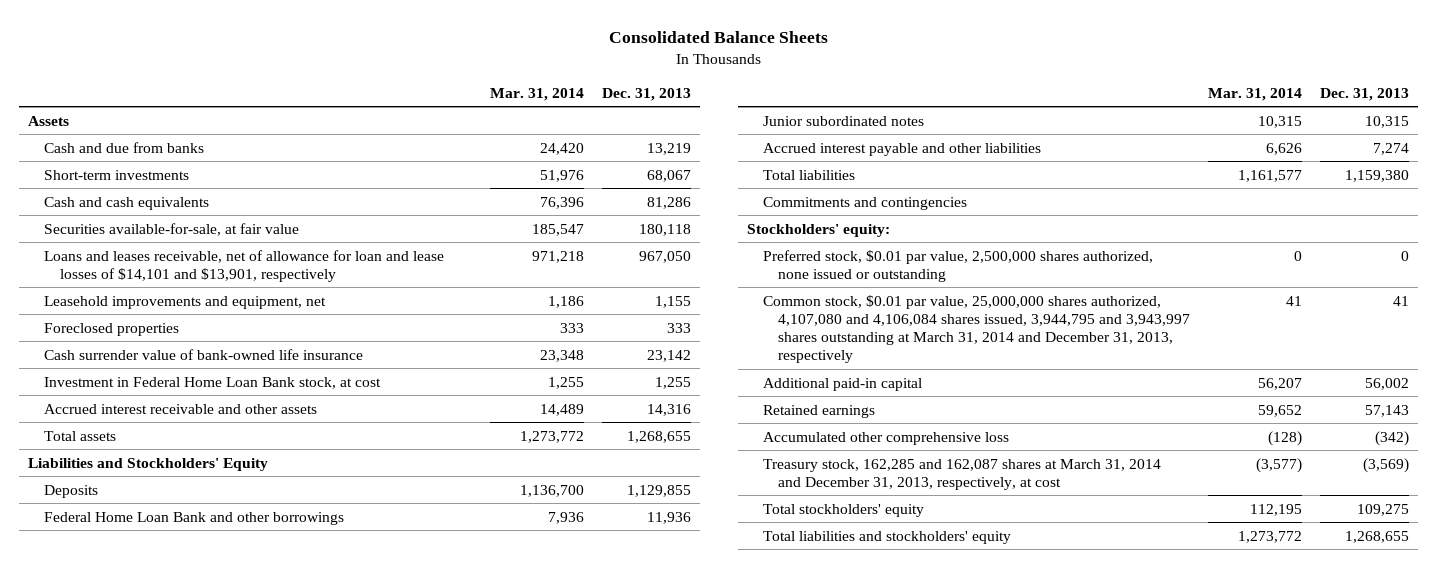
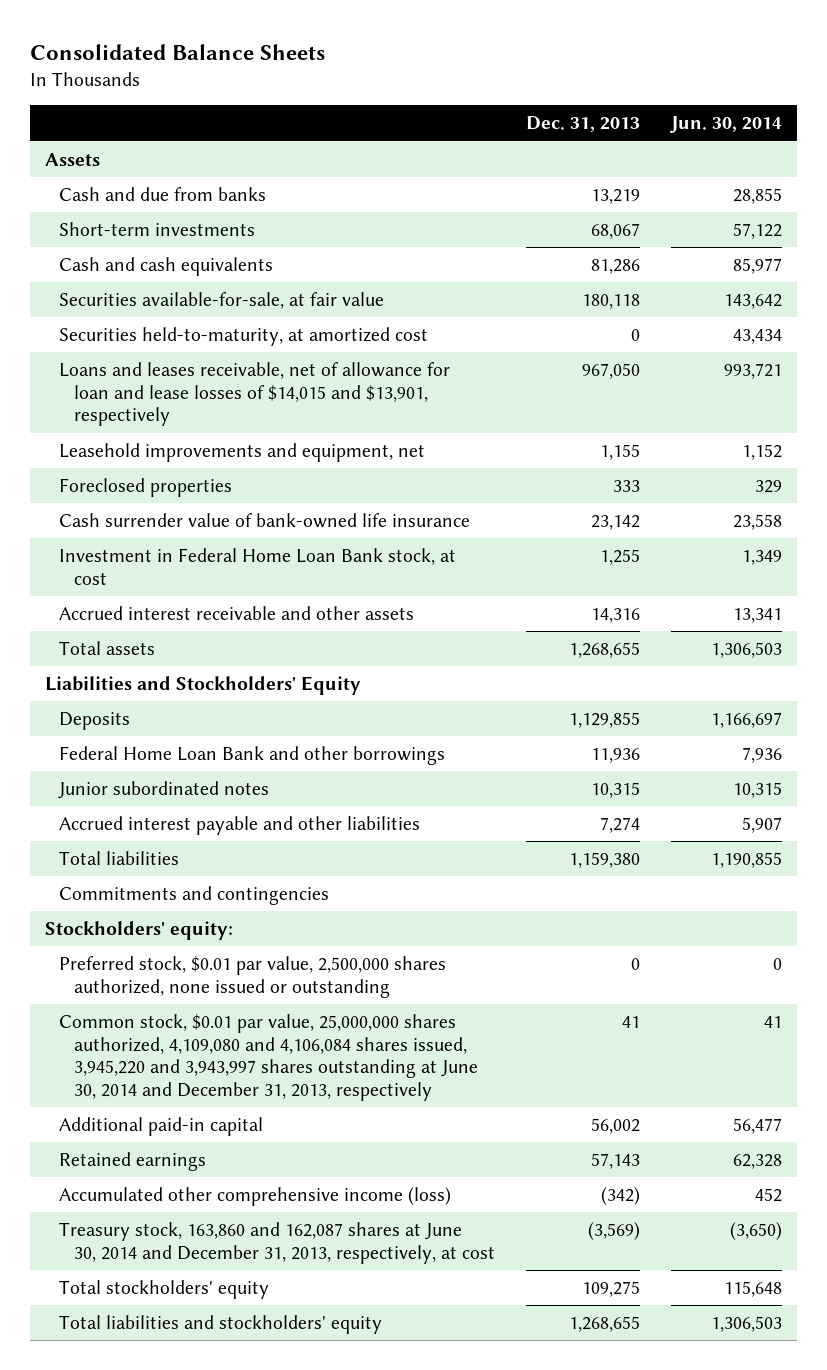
[489,87,584,101] Mar. 31, 2014 -> none
none -> [669,116,782,134] Jun. 30, 2014
none -> [59,327,429,347] Securities held-to-maturity, at amortized cost
[43,249,444,282] Loans and leases receivable, net of allowance for loan and lease losses of $14,101 and $13,901, respectively -> [59,362,451,427] Loans and leases receivable, net of allowance for loan and lease losses of $14,015 and $13,901, respectively
[762,294,1191,363] Common stock, $0.01 par value, 25,000,000 shares authorized, 4,107,080 and 4,106,084 shares issued, 3,944,795 and 3,943,997 shares outstanding at March 31, 2014 and December 31, 2013, respectively -> [59,1014,478,1101] Common stock, $0.01 par value, 25,000,000 shares authorized, 4,109,080 and 4,106,084 shares issued, 3,945,220 and 3,943,997 shares outstanding at June 30, 2014 and December 31, 2013, respectively
[762,431,1009,445] Accumulated other comprehensive loss -> [59,1187,452,1207] Accumulated other comprehensive income (loss)
[762,458,1161,490] Treasury stock, 162,285 and 162,087 shares at March 31, 2014 and December 31, 2013, respectively, at cost -> [59,1222,495,1264] Treasury stock, 163,860 and 162,087 shares at June 30, 2014 and December 31, 2013, respectively, at cost

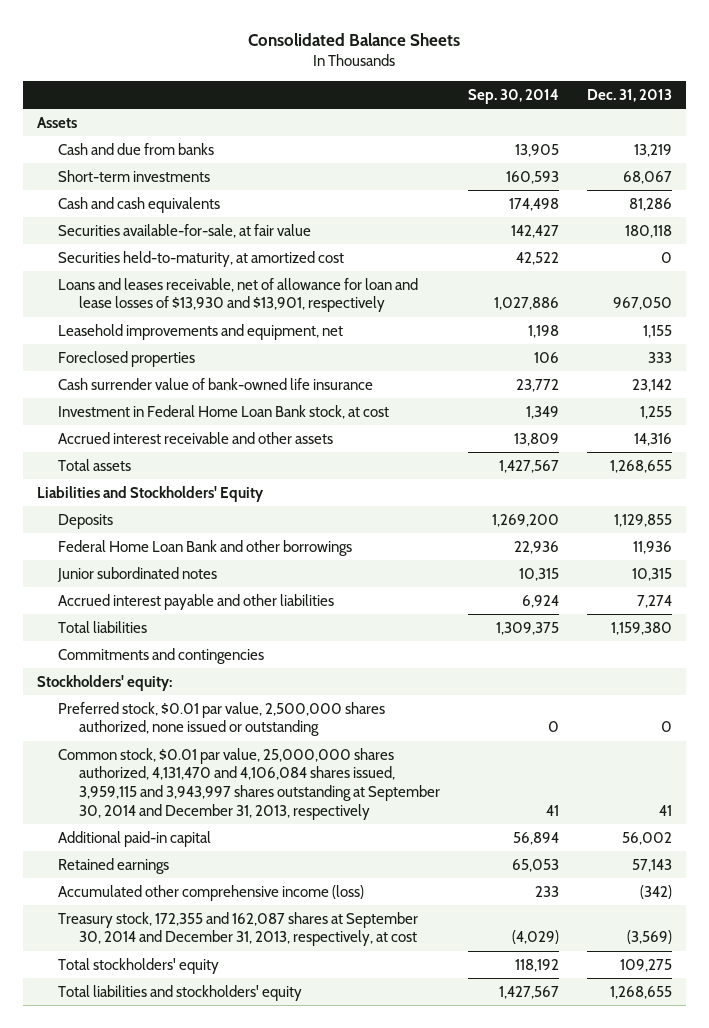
[669,116,782,134] Jun. 30, 2014 -> none
none -> [467,88,559,104] Sep. 30, 2014
[59,362,451,427] Loans and leases receivable, net of allowance for loan and lease losses of $14,015 and $13,901, respectively -> [57,277,418,313] Loans and leases receivable, net of allowance for loan and lease losses of $13,930 and $13,901, respectively
[59,1014,478,1101] Common stock, $0.01 par value, 25,000,000 shares authorized, 4,109,080 and 4,106,084 shares issued, 3,945,220 and 3,943,997 shares outstanding at June 30, 2014 and December 31, 2013, respectively -> [57,747,440,820] Common stock, $0.01 par value, 25,000,000 shares authorized, 4,131,470 and 4,106,084 shares issued, 3,959,115 and 3,943,997 shares outstanding at September 30, 2014 and December 31, 2013, respectively
[59,1222,495,1264] Treasury stock, 163,860 and 162,087 shares at June 30, 2014 and December 31, 2013, respectively, at cost -> [57,911,418,947] Treasury stock, 172,355 and 162,087 shares at September 30, 2014 and December 31, 2013, respectively, at cost

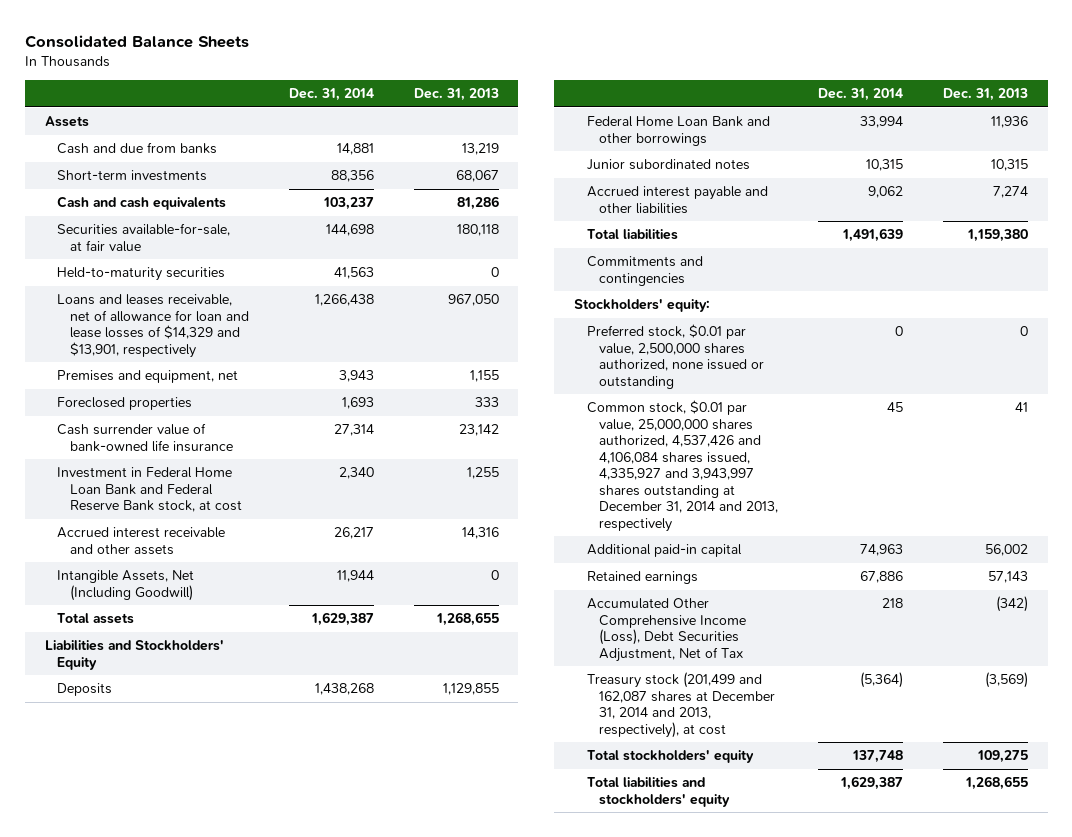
[467,88,559,104] Sep. 30, 2014 -> none
none -> [288,88,374,102] Dec. 31, 2014
[57,250,344,267] Securities held-to-maturity, at amortized cost -> [57,267,226,282] Held-to-maturity securities
[57,277,418,313] Loans and leases receivable, net of allowance for loan and lease losses of $13,930 and $13,901, respectively -> [57,294,250,358] Loans and leases receivable, net of allowance for loan and lease losses of $14,329 and $13,901, respectively
[57,323,343,340] Leasehold improvements and equipment, net -> [57,370,239,384] Premises and equipment, net
[57,404,389,419] Investment in Federal Home Loan Bank stock, at cost -> [57,467,243,513] Investment in Federal Home Loan Bank and Federal Reserve Bank stock, at cost
none -> [57,570,195,601] Intangible Assets, Net (Including Goodwill)
[57,747,440,820] Common stock, $0.01 par value, 25,000,000 shares authorized, 4,131,470 and 4,106,084 shares issued, 3,959,115 and 3,943,997 shares outstanding at September 30, 2014 and December 31, 2013, respectively -> [586,400,779,532] Common stock, $0.01 par value, 25,000,000 shares authorized, 4,537,426 and 4,106,084 shares issued, 4,335,927 and 3,943,997 shares outstanding at December 31, 2014 and 2013, respectively
[57,884,364,901] Accumulated other comprehensive income (loss) -> [586,598,747,662] Accumulated Other Comprehensive Income (Loss), Debt Securities Adjustment, Net of Tax
[57,911,418,947] Treasury stock, 172,355 and 162,087 shares at September 30, 2014 and December 31, 2013, respectively, at cost -> [586,672,776,738] Treasury stock (201,499 and 162,087 shares at December 31, 2014 and 2013, respectively), at cost

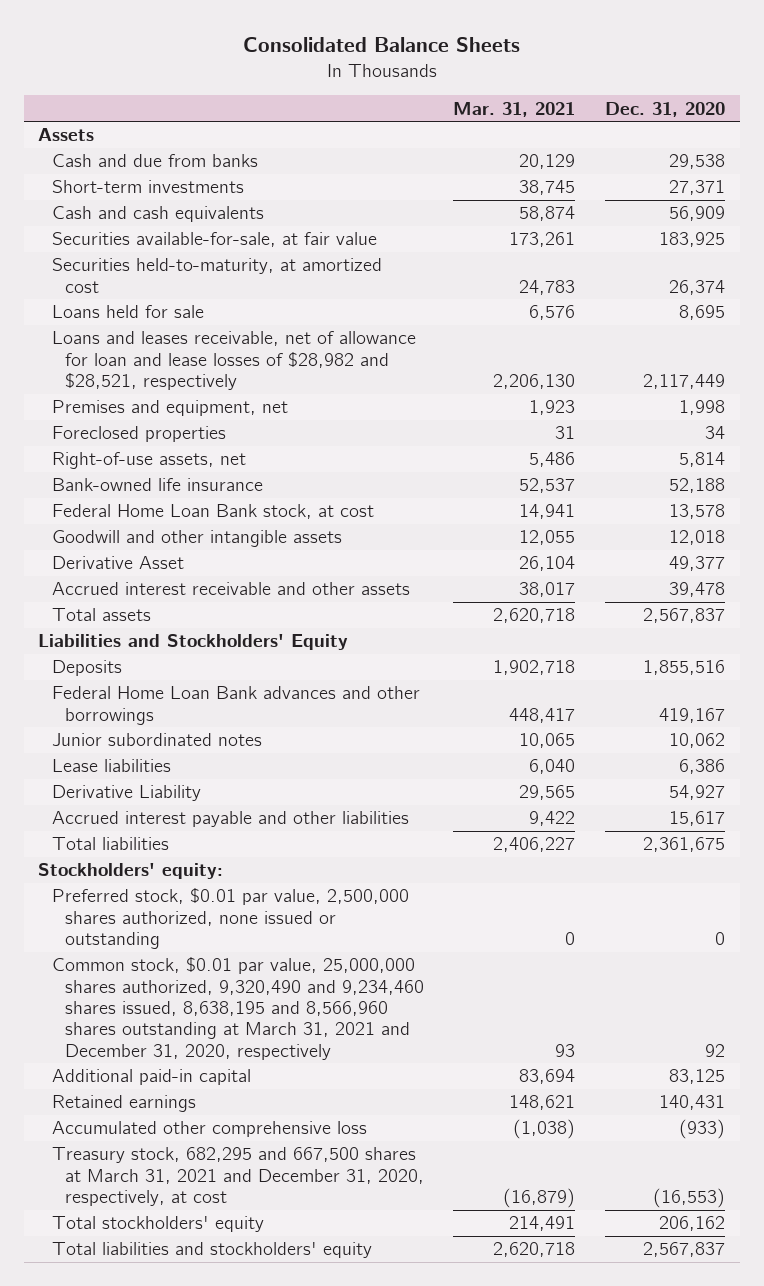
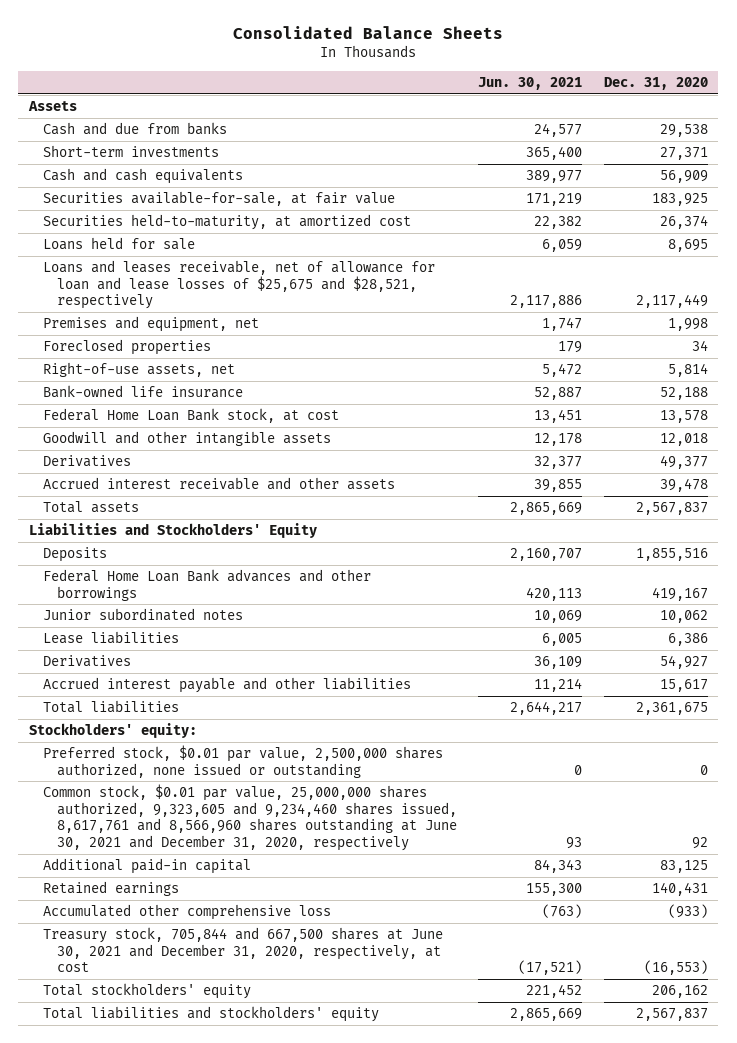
[453,101,576,117] Mar. 31, 2021 -> none
none -> [478,76,583,90] Jun. 30, 2021
[51,331,416,391] Loans and leases receivable, net of allowance for loan and lease losses of $28,982 and $28,521, respectively -> [42,260,435,310] Loans and leases receivable, net of allowance for loan and lease losses of $25,675 and $28,521, respectively
[51,556,184,570] Derivative Asset -> [42,455,131,468] Derivatives
[51,785,201,802] Derivative Liability -> [42,655,131,668] Derivatives
[51,957,424,1060] Common stock, $0.01 par value, 25,000,000 shares authorized, 9,320,490 and 9,234,460 shares issued, 8,638,195 and 8,566,960 shares outstanding at March 31, 2021 and December 31, 2020, respectively -> [42,784,457,851] Common stock, $0.01 par value, 25,000,000 shares authorized, 9,323,605 and 9,234,460 shares issued, 8,617,761 and 8,566,960 shares outstanding at June 30, 2021 and December 31, 2020, respectively
[51,1147,424,1207] Treasury stock, 682,295 and 667,500 shares at March 31, 2021 and December 31, 2020, respectively, at cost -> [42,927,443,973] Treasury stock, 705,844 and 667,500 shares at June 30, 2021 and December 31, 2020, respectively, at cost

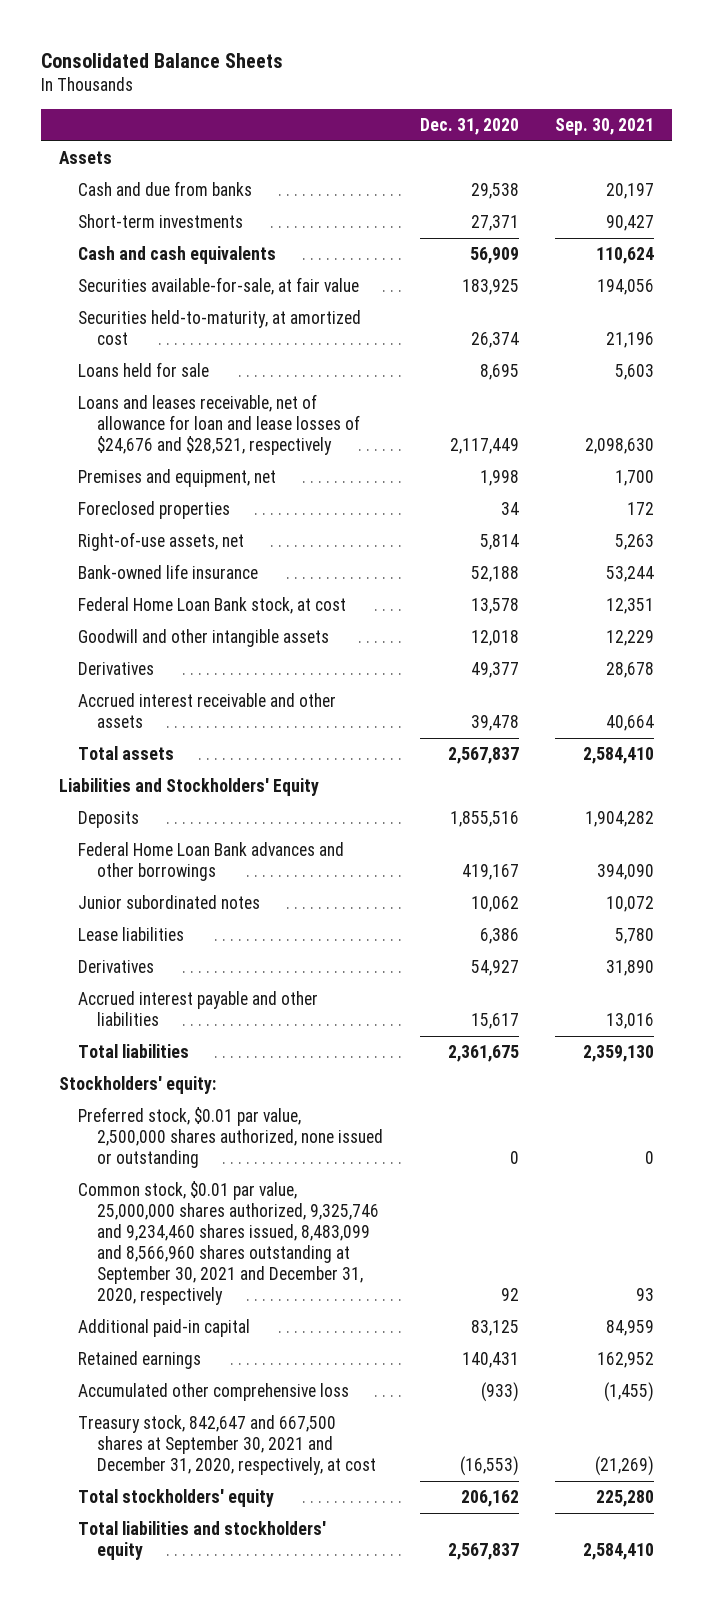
[478,76,583,90] Jun. 30, 2021 -> none
none -> [554,118,654,136] Sep. 30, 2021
[42,260,435,310] Loans and leases receivable, net of allowance for loan and lease losses of $25,675 and $28,521, respectively -> [78,394,361,456] Loans and leases receivable, net of allowance for loan and lease losses of $24,676 and $28,521, respectively
[42,784,457,851] Common stock, $0.01 par value, 25,000,000 shares authorized, 9,323,605 and 9,234,460 shares issued, 8,617,761 and 8,566,960 shares outstanding at June 30, 2021 and December 31, 2020, respectively -> [78,1181,380,1305] Common stock, $0.01 par value, 25,000,000 shares authorized, 9,325,746 and 9,234,460 shares issued, 8,483,099 and 8,566,960 shares outstanding at September 30, 2021 and December 31, 2020, respectively
[42,927,443,973] Treasury stock, 705,844 and 667,500 shares at June 30, 2021 and December 31, 2020, respectively, at cost -> [78,1415,377,1476] Treasury stock, 842,647 and 667,500 shares at September 30, 2021 and December 31, 2020, respectively, at cost

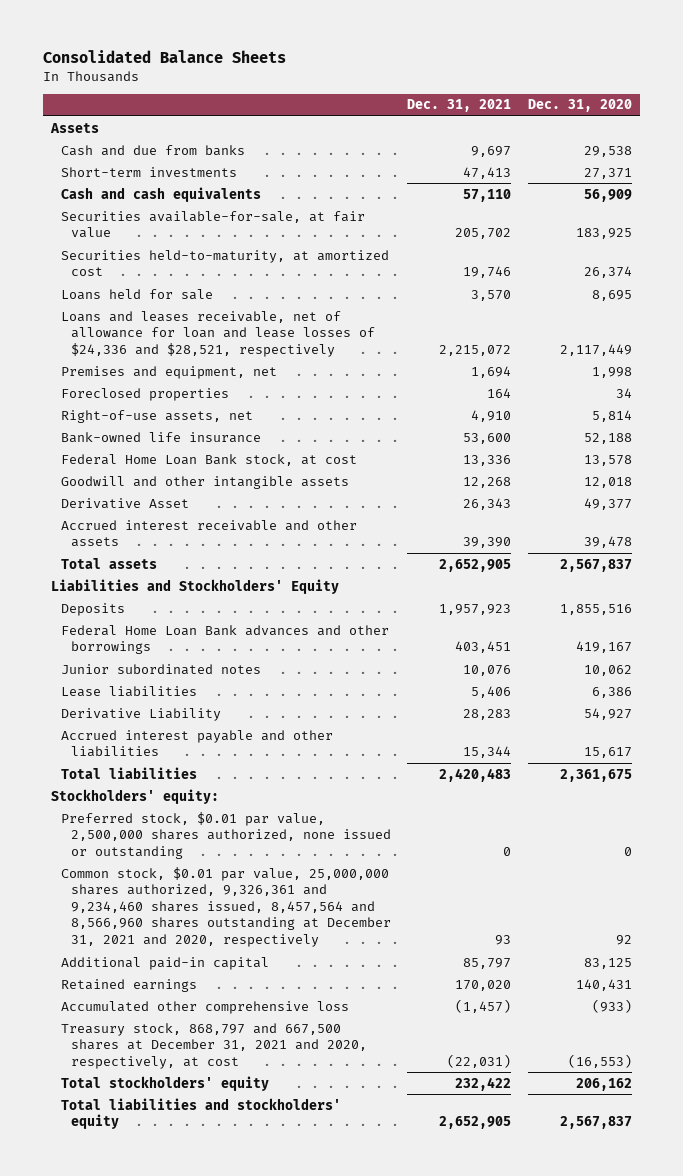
[554,118,654,136] Sep. 30, 2021 -> none
none -> [407,99,512,113] Dec. 31, 2021
[78,394,361,456] Loans and leases receivable, net of allowance for loan and lease losses of $24,676 and $28,521, respectively -> [60,310,375,357] Loans and leases receivable, net of allowance for loan and lease losses of $24,336 and $28,521, respectively
[78,662,155,676] Derivatives -> [60,497,189,509] Derivative Asset
[78,960,155,974] Derivatives -> [60,707,221,721] Derivative Liability
[78,1181,380,1305] Common stock, $0.01 par value, 25,000,000 shares authorized, 9,325,746 and 9,234,460 shares issued, 8,483,099 and 8,566,960 shares outstanding at September 30, 2021 and December 31, 2020, respectively -> [60,866,391,948] Common stock, $0.01 par value, 25,000,000 shares authorized, 9,326,361 and 9,234,460 shares issued, 8,457,564 and 8,566,960 shares outstanding at December 31, 2021 and 2020, respectively
[78,1415,377,1476] Treasury stock, 842,647 and 667,500 shares at September 30, 2021 and December 31, 2020, respectively, at cost -> [60,1022,367,1069] Treasury stock, 868,797 and 667,500 shares at December 31, 2021 and 2020, respectively, at cost

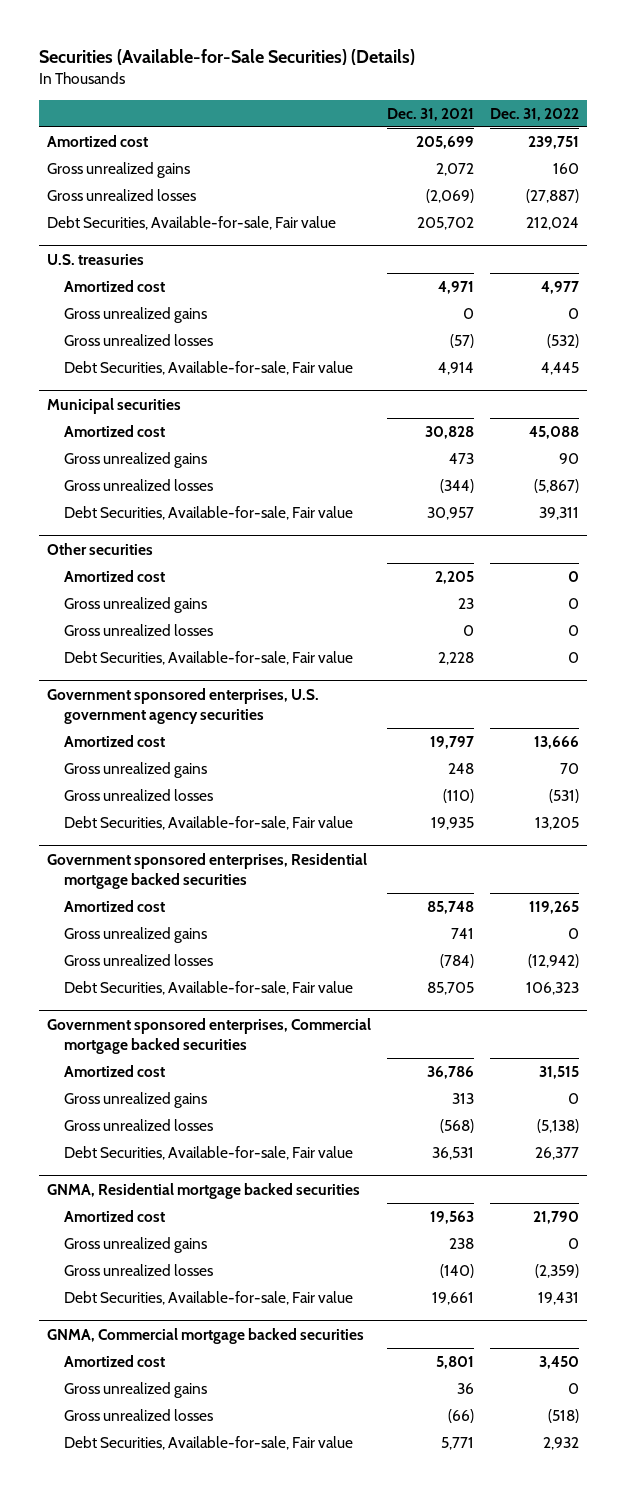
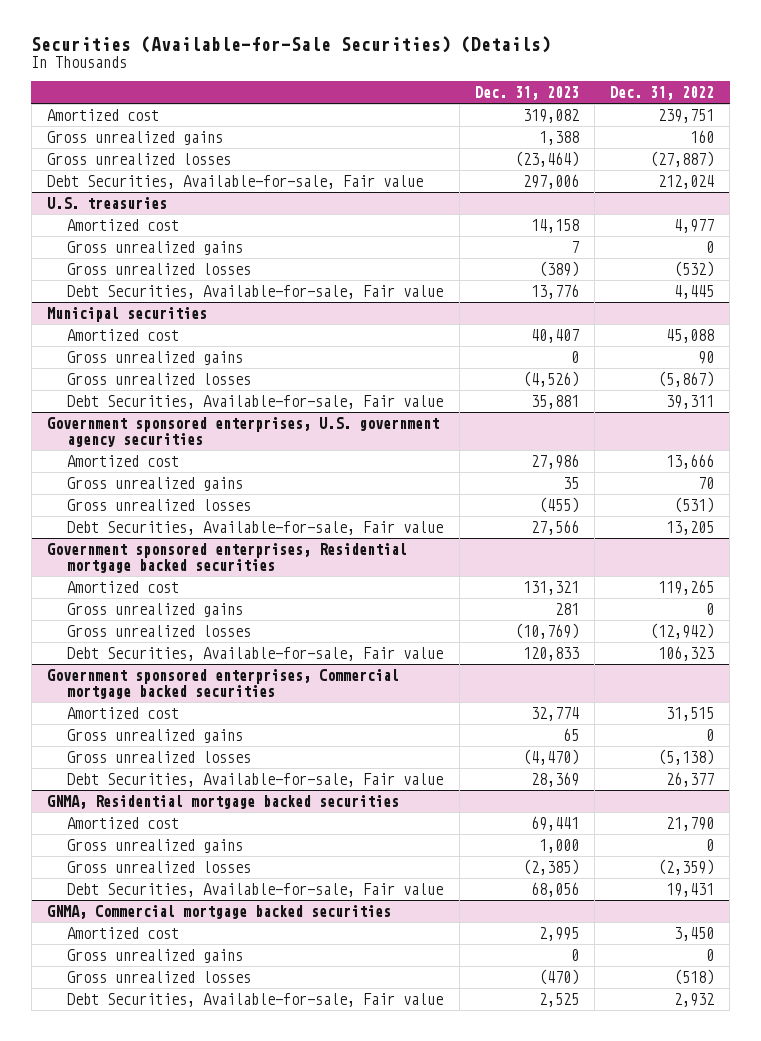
[386,107,474,121] Dec. 31, 2021 -> none
none -> [474,86,579,101] Dec. 31, 2023
[46,542,153,555] Other securities -> none
[63,569,165,582] Amortized cost -> none
[63,596,207,613] Gross unrealized gains -> none
[63,623,213,636] Gross unrealized losses -> none
[63,650,353,665] Debt Securities, Available-for-sale, Fair value -> none

